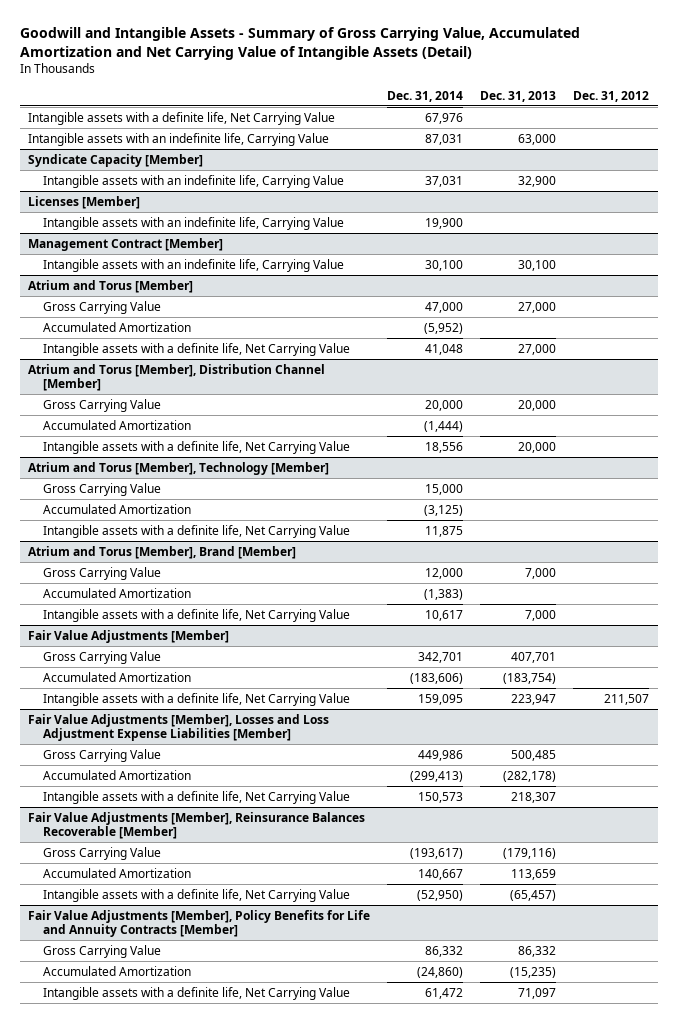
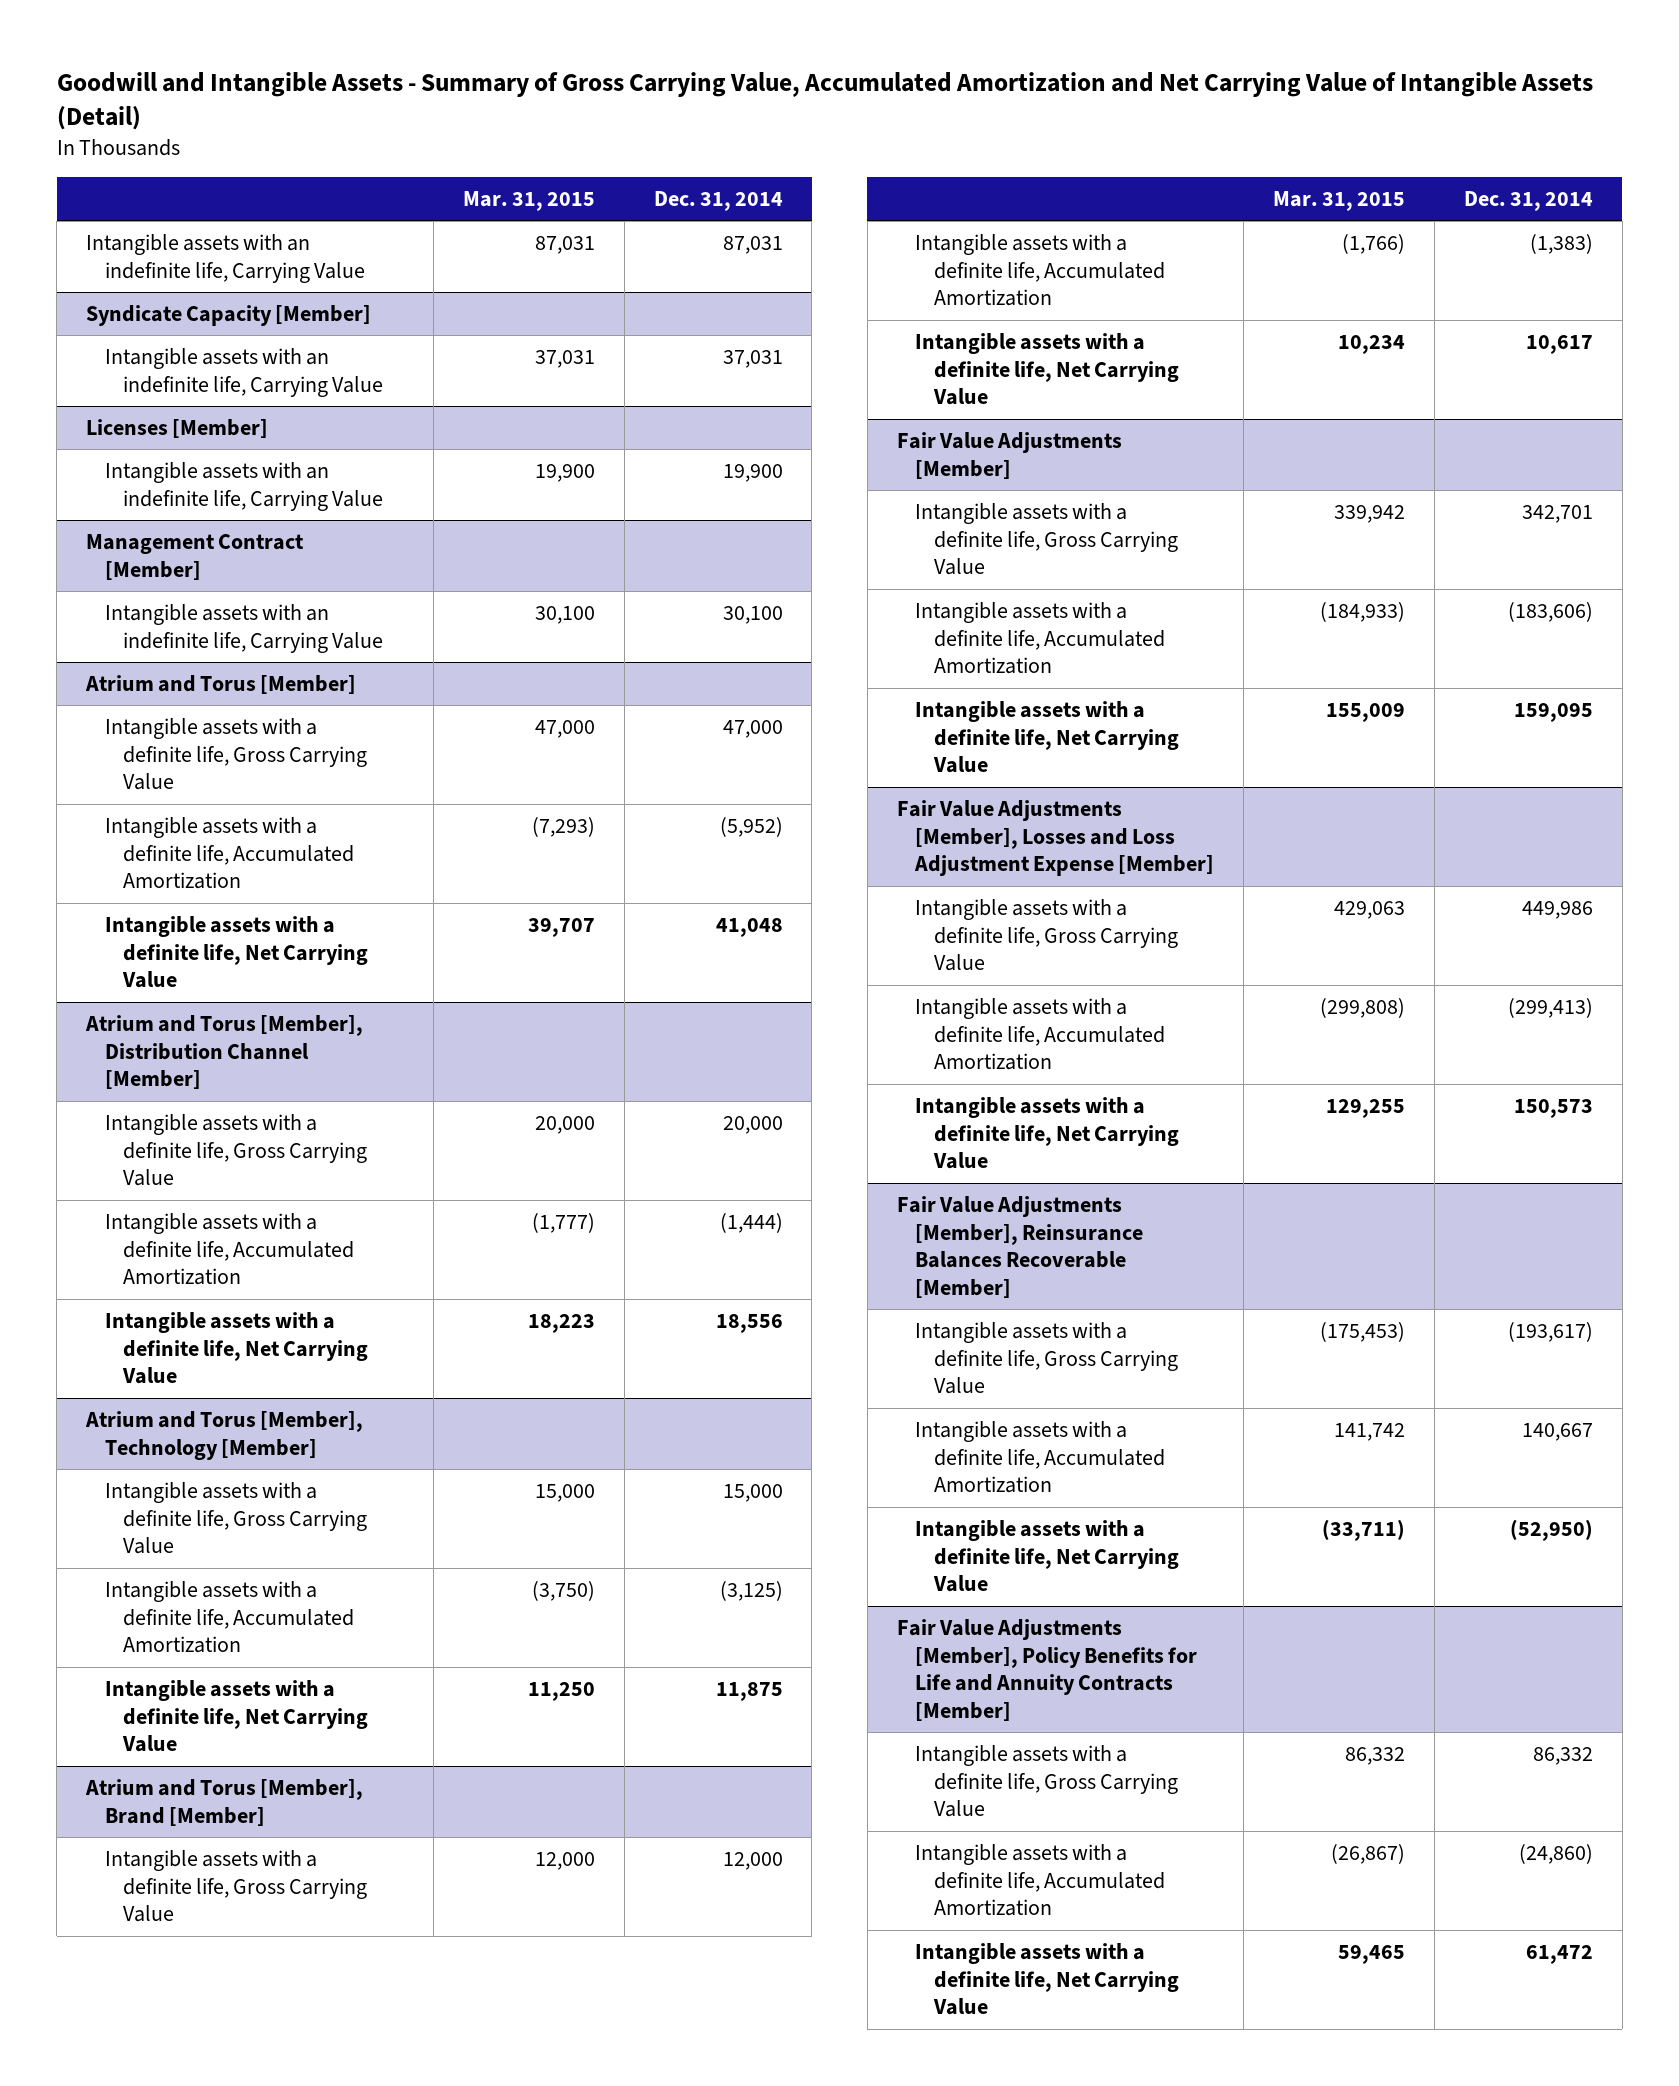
[480,91,557,103] Dec. 31, 2013 -> none
[573,91,650,103] Dec. 31, 2012 -> none
none -> [462,191,595,212] Mar. 31, 2015
[28,111,336,125] Intangible assets with a definite life, Net Carrying Value -> none
[42,300,161,314] Gross Carrying Value -> [104,717,368,791] Intangible assets with a definite life, Gross Carrying Value
[42,321,191,332] Accumulated Amortization -> [104,816,355,890] Intangible assets with a definite life, Accumulated Amortization
[42,398,161,412] Gross Carrying Value -> [104,1113,368,1187] Intangible assets with a definite life, Gross Carrying Value
[42,419,191,430] Accumulated Amortization -> [104,1212,355,1286] Intangible assets with a definite life, Accumulated Amortization
[42,482,161,496] Gross Carrying Value -> [104,1481,368,1555] Intangible assets with a definite life, Gross Carrying Value
[42,503,191,514] Accumulated Amortization -> [104,1580,355,1654] Intangible assets with a definite life, Accumulated Amortization
[42,566,161,580] Gross Carrying Value -> [104,1849,368,1923] Intangible assets with a definite life, Gross Carrying Value
[42,587,191,598] Accumulated Amortization -> [915,233,1165,307] Intangible assets with a definite life, Accumulated Amortization
[42,650,161,664] Gross Carrying Value -> [915,502,1178,576] Intangible assets with a definite life, Gross Carrying Value
[42,671,191,682] Accumulated Amortization -> [915,601,1165,675] Intangible assets with a definite life, Accumulated Amortization
[28,713,330,741] Fair Value Adjustments [Member], Losses and Loss Adjustment Expense Liabilities [Member] -> [896,799,1215,877] Fair Value Adjustments [Member], Losses and Loss Adjustment Expense [Member]
[42,748,161,762] Gross Carrying Value -> [915,898,1178,972] Intangible assets with a definite life, Gross Carrying Value
[42,769,191,780] Accumulated Amortization -> [915,997,1165,1071] Intangible assets with a definite life, Accumulated Amortization
[42,846,161,860] Gross Carrying Value -> [915,1321,1178,1395] Intangible assets with a definite life, Gross Carrying Value
[42,867,191,878] Accumulated Amortization -> [915,1420,1165,1494] Intangible assets with a definite life, Accumulated Amortization
[42,944,161,958] Gross Carrying Value -> [915,1744,1178,1818] Intangible assets with a definite life, Gross Carrying Value
[42,965,191,976] Accumulated Amortization -> [915,1843,1165,1917] Intangible assets with a definite life, Accumulated Amortization

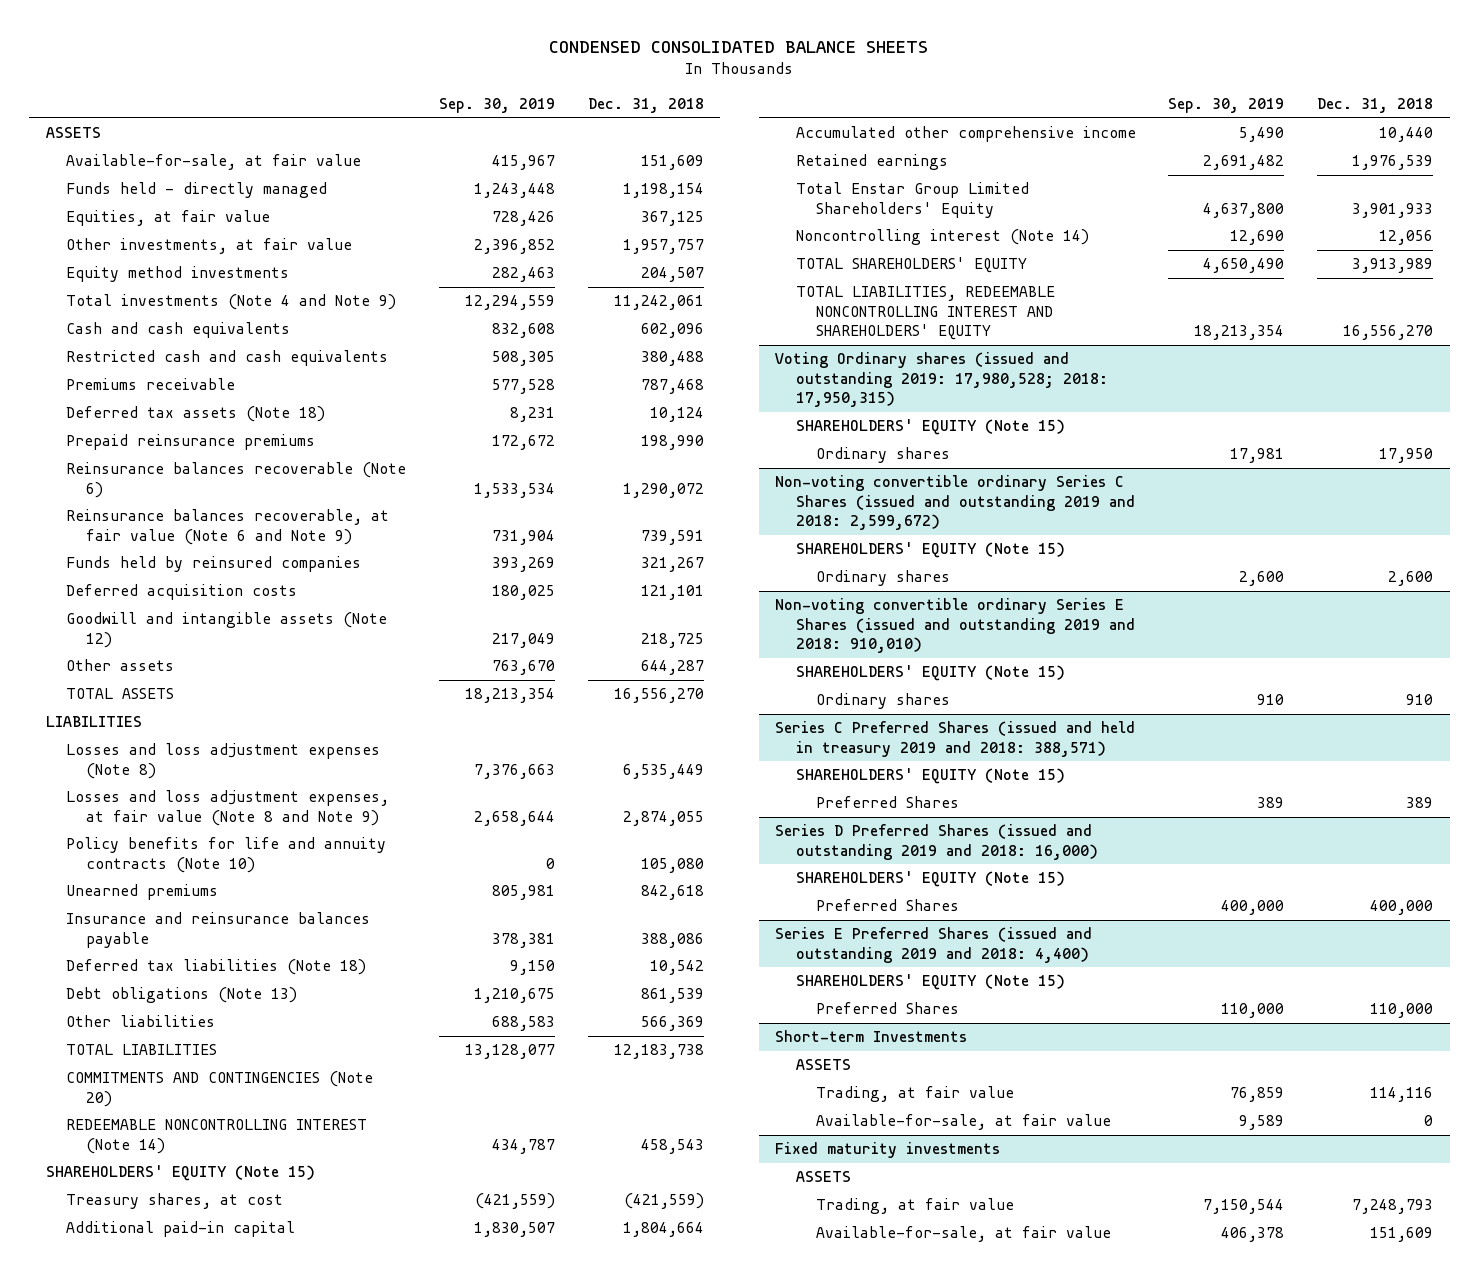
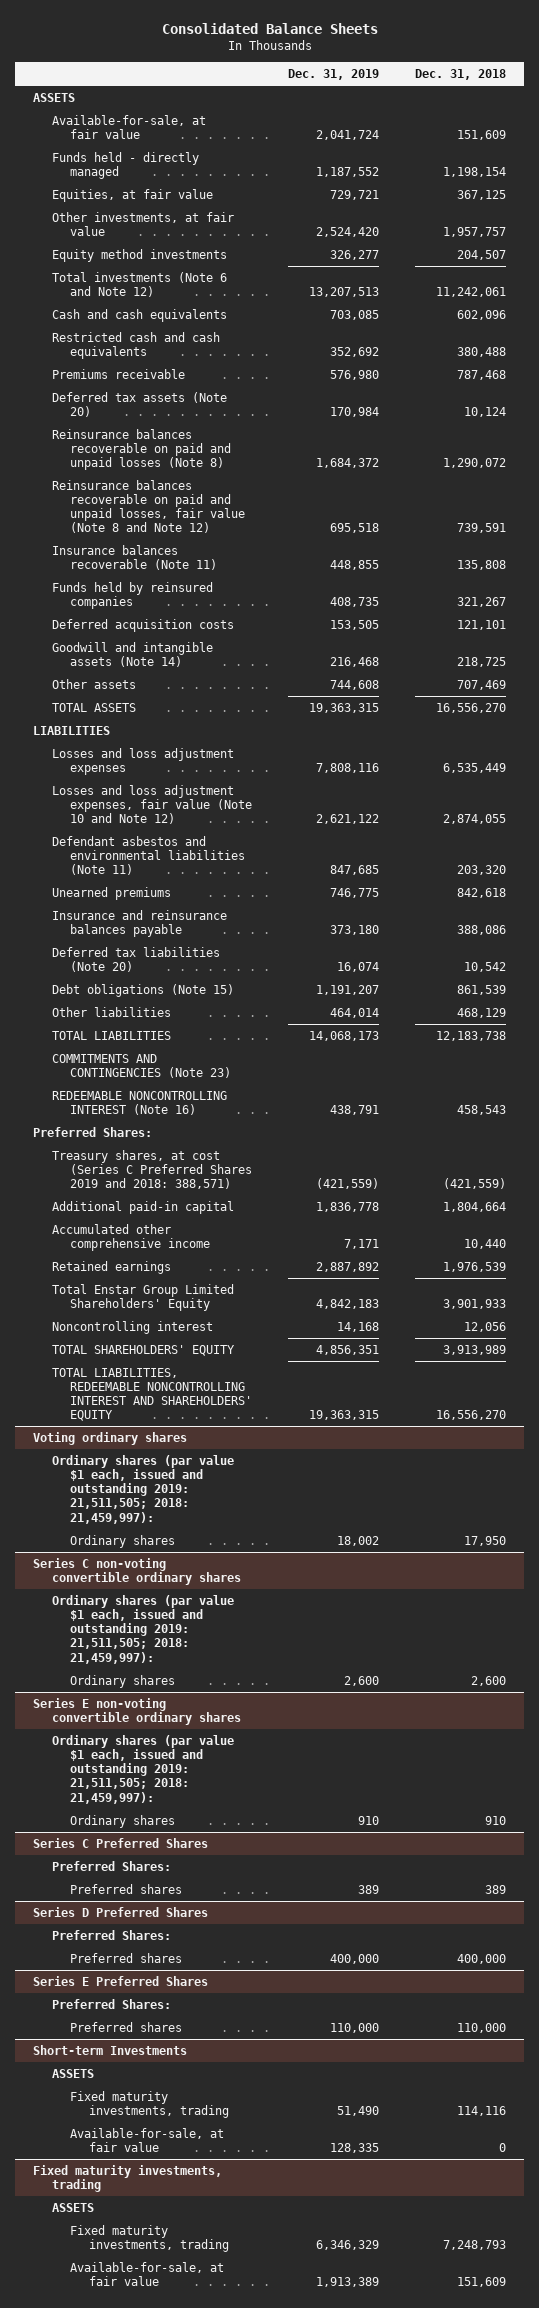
[549,41,929,54] CONDENSED CONSOLIDATED BALANCE SHEETS -> [161,22,378,34] Consolidated Balance Sheets
[438,98,555,114] Sep. 30, 2019 -> none
none -> [288,69,380,81] Dec. 31, 2019
[66,294,397,311] Total investments (Note 4 and Note 9) -> [51,271,227,298] Total investments (Note 6 and Note 12)
[66,434,316,451] Prepaid reinsurance premiums -> none
[66,406,326,423] Deferred tax assets (Note 18) -> [51,391,227,418] Deferred tax assets (Note 20)
[66,462,407,498] Reinsurance balances recoverable (Note 6) -> [51,428,232,471] Reinsurance balances recoverable on paid and unpaid losses (Note 8)
[66,509,390,545] Reinsurance balances recoverable, at fair value (Note 6 and Note 9) -> [51,479,246,534] Reinsurance balances recoverable on paid and unpaid losses, fair value (Note 8 and Note 12)
none -> [51,544,218,571] Insurance balances recoverable (Note 11)
[66,612,388,648] Goodwill and intangible assets (Note 12) -> [51,641,213,668] Goodwill and intangible assets (Note 14)
[640,660,704,676] 644,287 -> [456,679,506,690] 707,469
[66,837,387,873] Policy benefits for life and annuity contracts (Note 10) -> none
[66,743,381,779] Losses and loss adjustment expenses (Note 8) -> [51,747,234,776] Losses and loss adjustment expenses
[66,790,390,826] Losses and loss adjustment expenses, at fair value (Note 8 and Note 9) -> [51,784,253,825] Losses and loss adjustment expenses, fair value (Note 10 and Note 12)
none -> [51,835,246,876] Defendant asbestos and environmental liabilities (Note 11)
[66,959,367,976] Deferred tax liabilities (Note 18) -> [51,946,220,973] Deferred tax liabilities (Note 20)
[66,987,298,1004] Debt obligations (Note 13) -> [51,983,234,997] Debt obligations (Note 15)
[640,1016,704,1032] 566,369 -> [456,1007,506,1018] 468,129
[45,1165,315,1182] SHAREHOLDERS' EQUITY (Note 15) -> none
[66,1071,374,1107] COMMITMENTS AND CONTINGENCIES (Note 20) -> [51,1053,232,1079] COMMITMENTS AND CONTINGENCIES (Note 23)
[66,1119,368,1154] REDEEMABLE NONCONTROLLING INTEREST (Note 14) -> [51,1090,227,1116] REDEEMABLE NONCONTROLLING INTEREST (Note 16)
none -> [33,1126,153,1137] Preferred Shares:
[66,1193,284,1210] Treasury shares, at cost -> [51,1149,253,1190] Treasury shares, at cost (Series C Preferred Shares 2019 and 2018: 388,571)
[795,229,1089,246] Noncontrolling interest (Note 14) -> [51,1320,213,1334] Noncontrolling interest
[795,419,1065,436] SHAREHOLDERS' EQUITY (Note 15) -> none
[775,352,1108,408] Voting Ordinary shares (issued and outstanding 2019: 17,980,528; 2018: 17,950,315) -> [33,1431,188,1445] Voting ordinary shares
none -> [51,1454,234,1524] Ordinary shares (par value $1 each, issued and outstanding 2019: 21,511,505; 2018: 21,459,997):
[795,542,1065,559] SHAREHOLDERS' EQUITY (Note 15) -> none
[775,475,1135,531] Non-voting convertible ordinary Series C Shares (issued and outstanding 2019 and 2018: 2,599,672) -> [33,1557,241,1586] Series C non-voting convertible ordinary shares
none -> [51,1594,234,1664] Ordinary shares (par value $1 each, issued and outstanding 2019: 21,511,505; 2018: 21,459,997):
[795,665,1065,682] SHAREHOLDERS' EQUITY (Note 15) -> none
[775,598,1135,654] Non-voting convertible ordinary Series E Shares (issued and outstanding 2019 and 2018: 910,010) -> [33,1697,241,1726] Series E non-voting convertible ordinary shares
none -> [51,1734,234,1804] Ordinary shares (par value $1 each, issued and outstanding 2019: 21,511,505; 2018: 21,459,997):
[795,768,1065,785] SHAREHOLDERS' EQUITY (Note 15) -> none
[795,871,1065,888] SHAREHOLDERS' EQUITY (Note 15) -> none
[795,974,1065,991] SHAREHOLDERS' EQUITY (Note 15) -> none
[775,721,1136,757] Series C Preferred Shares (issued and held in treasury 2019 and 2018: 388,571) -> [33,1837,209,1848] Series C Preferred Shares
none -> [51,1860,171,1871] Preferred Shares:
[816,796,960,809] Preferred Shares -> [70,1883,183,1894] Preferred shares
[775,824,1098,860] Series D Preferred Shares (issued and outstanding 2019 and 2018: 16,000) -> [33,1906,209,1917] Series D Preferred Shares
none -> [51,1929,171,1940] Preferred Shares:
[816,899,960,912] Preferred Shares -> [70,1952,183,1963] Preferred shares
[775,927,1093,963] Series E Preferred Shares (issued and outstanding 2019 and 2018: 4,400) -> [33,1975,209,1986] Series E Preferred Shares
none -> [51,1998,171,2009] Preferred Shares:
[816,1002,960,1015] Preferred Shares -> [70,2021,183,2032] Preferred shares
[816,1086,1015,1103] Trading, at fair value -> [70,2090,230,2119] Fixed maturity investments, trading
[775,1142,1001,1159] Fixed maturity investments -> [33,2164,223,2193] Fixed maturity investments, trading
[816,1198,1015,1215] Trading, at fair value -> [70,2224,230,2253] Fixed maturity investments, trading

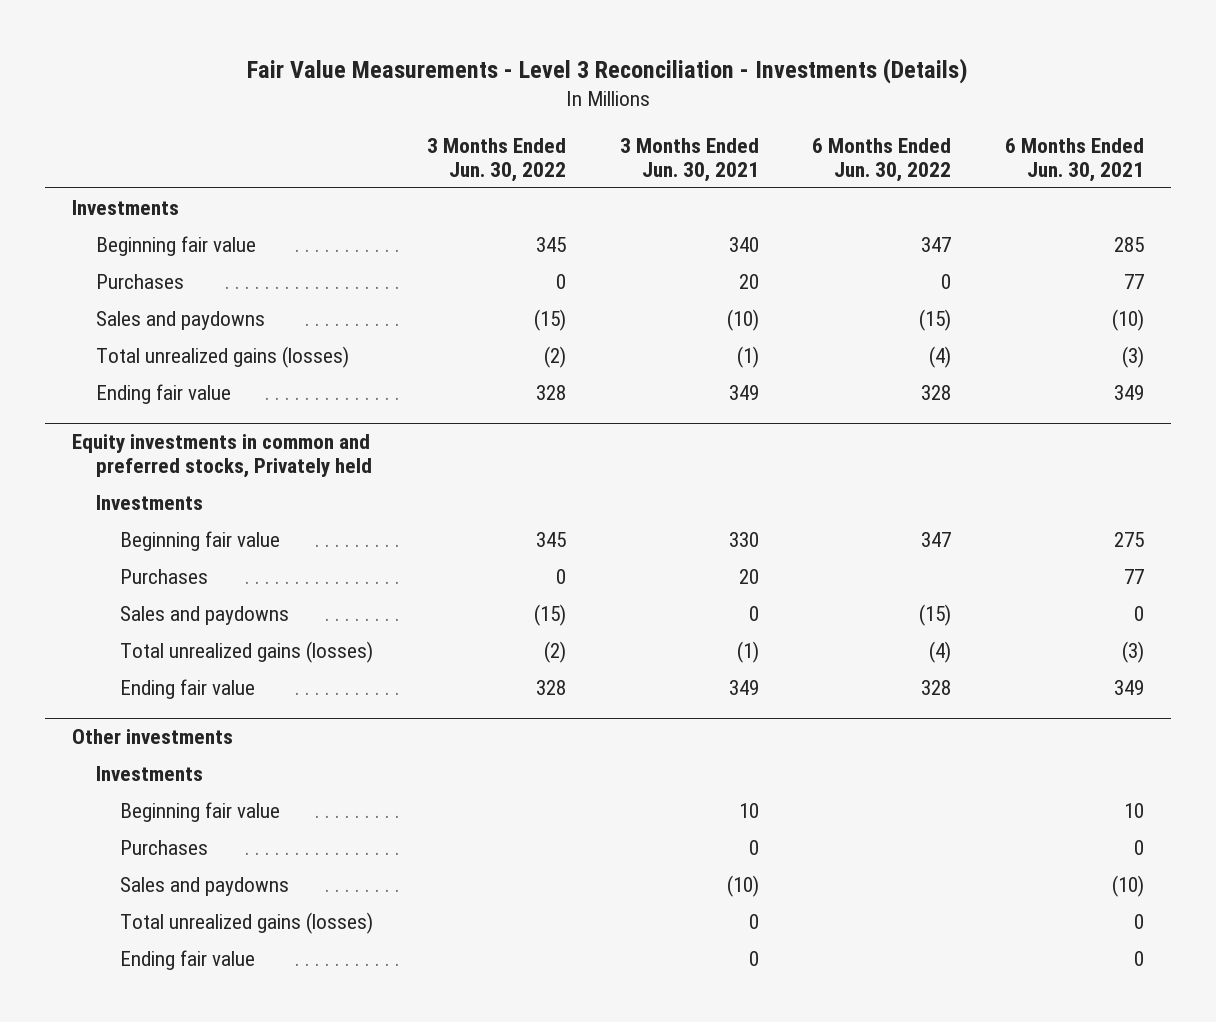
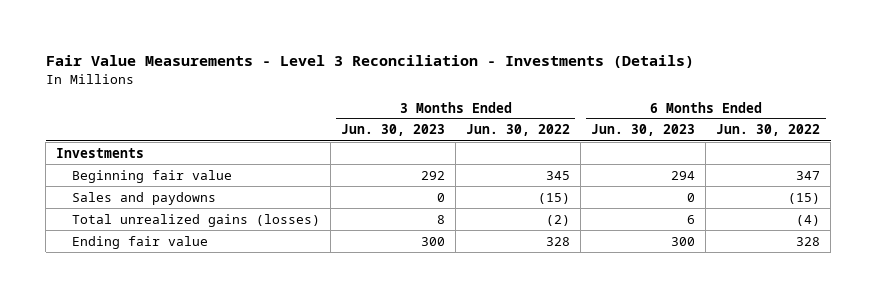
[619,137,759,182] 3 Months Ended Jun. 30, 2021 -> none
[1005,137,1145,182] 6 Months Ended Jun. 30, 2021 -> none
none -> [340,124,445,137] Jun. 30, 2023
none -> [591,124,696,137] Jun. 30, 2023
[96,273,185,289] Purchases -> none
[72,433,373,478] Equity investments in common and preferred stocks, Privately held -> none
[96,494,204,510] Investments -> none
[119,530,280,551] Beginning fair value -> none
[119,568,208,584] Purchases -> none
[119,605,289,625] Sales and paydowns -> none
[119,640,373,663] Total unrealized gains (losses) -> none
[119,678,255,699] Ending fair value -> none
[72,728,234,744] Other investments -> none
[96,765,204,781] Investments -> none
[119,801,280,822] Beginning fair value -> none
[119,839,208,855] Purchases -> none
[119,876,289,896] Sales and paydowns -> none
[119,911,373,934] Total unrealized gains (losses) -> none
[119,949,255,970] Ending fair value -> none

